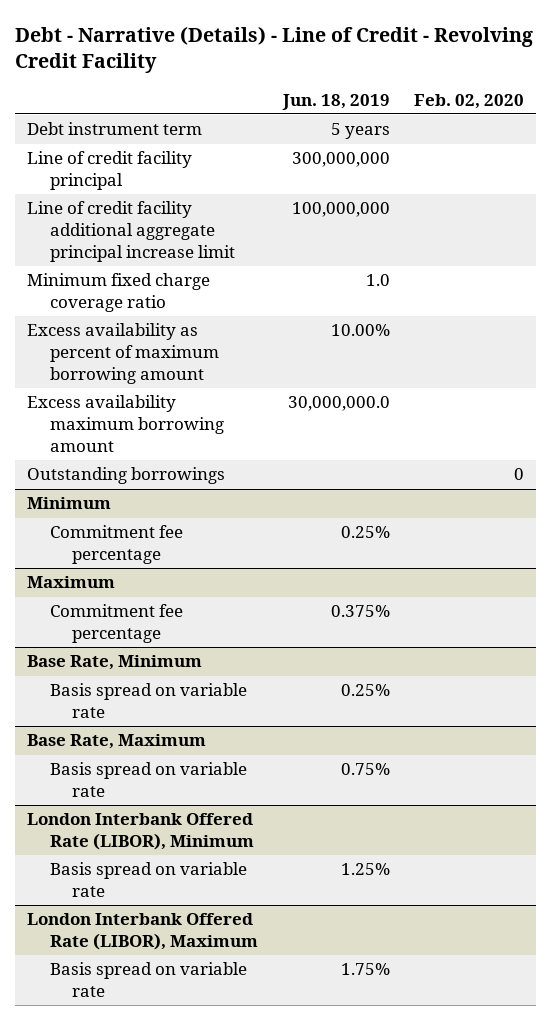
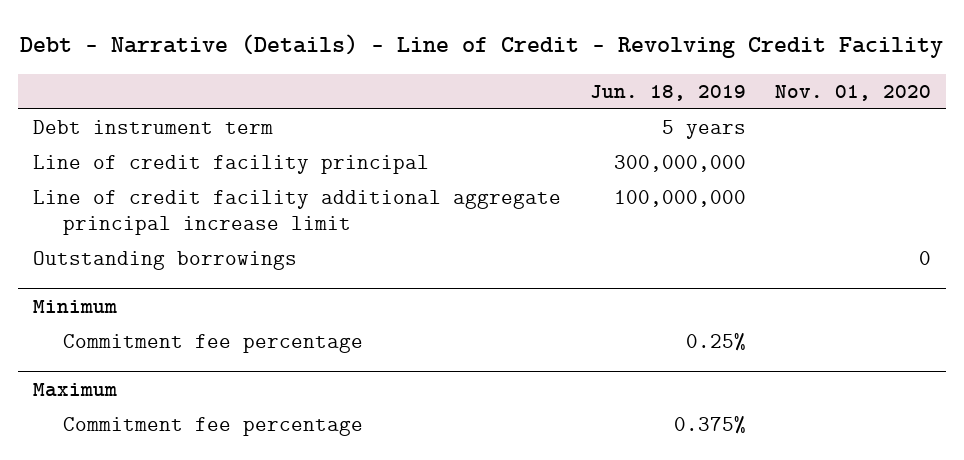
[414,93,525,109] Feb. 02, 2020 -> none
none -> [775,85,932,102] Nov. 01, 2020
[27,273,211,313] Minimum fixed charge coverage ratio -> none
[27,323,219,384] Excess availability as percent of maximum borrowing amount -> none
[27,395,224,452] Excess availability maximum borrowing amount -> none
[27,655,203,671] Base Rate, Minimum -> none
[49,683,247,719] Basis spread on variable rate -> none
[27,734,207,750] Base Rate, Maximum -> none
[49,762,247,798] Basis spread on variable rate -> none
[27,813,254,851] London Interbank Offered Rate (LIBOR), Minimum -> none
[49,862,247,898] Basis spread on variable rate -> none
[27,913,258,951] London Interbank Offered Rate (LIBOR), Maximum -> none
[49,962,247,998] Basis spread on variable rate -> none

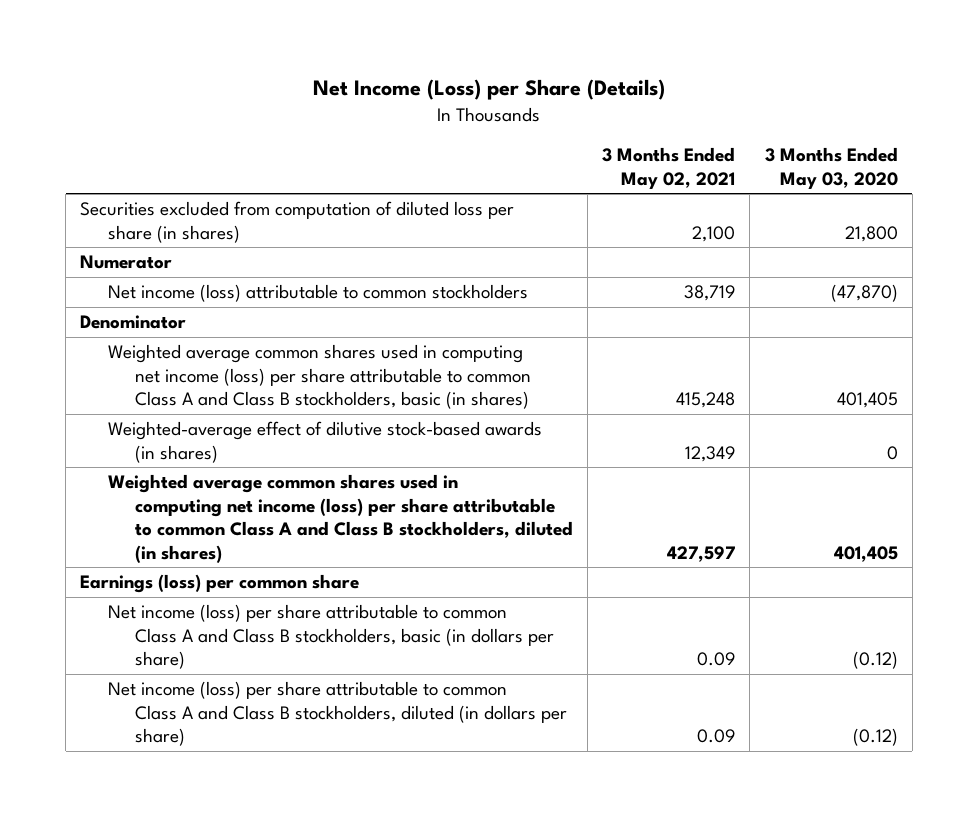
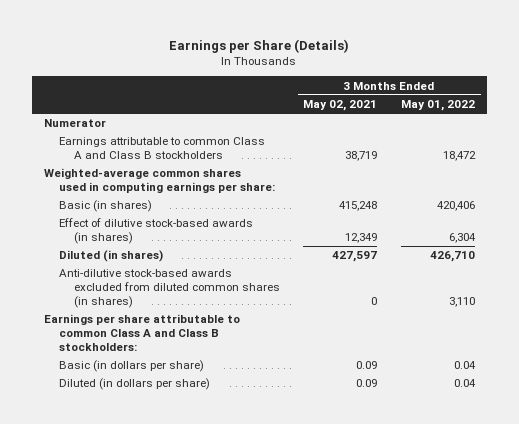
[312,79,665,101] Net Income (Loss) per Share (Details) -> [169,38,350,53] Earnings per Share (Details)
[764,147,898,189] 3 Months Ended May 03, 2020 -> none
none -> [400,100,475,112] May 01, 2022
[80,201,515,243] Securities excluded from computation of diluted loss per share (in shares) -> none
[80,315,187,330] Denominator -> none
[107,284,528,303] Net income (loss) attributable to common stockholders -> [58,137,265,159] Earnings attributable to common Class A and Class B stockholders
none -> [44,168,275,193] Weighted-average common shares used in computing earnings per share:
[107,344,531,410] Weighted average common shares used in computing net income (loss) per share attributable to common Class A and Class B stockholders, basic (in shares) -> [58,200,152,213] Basic (in shares)
[107,421,542,463] Weighted-average effect of dilutive stock-based awards (in shares) -> [58,218,253,244] Effect of dilutive stock-based awards (in shares)
[107,474,573,563] Weighted average common shares used in computing net income (loss) per share attributable to common Class A and Class B stockholders, diluted (in shares) -> [58,250,163,263] Diluted (in shares)
none -> [58,269,280,308] Anti-dilutive stock-based awards excluded from diluted common shares (in shares)
[80,574,360,594] Earnings (loss) per common share -> [44,314,241,351] Earnings per share attributable to common Class A and Class B stockholders:
[107,604,554,670] Net income (loss) per share attributable to common Class A and Class B stockholders, basic (in dollars per share) -> [58,360,204,373] Basic (in dollars per share)
[107,681,567,747] Net income (loss) per share attributable to common Class A and Class B stockholders, diluted (in dollars per share) -> [58,378,210,391] Diluted (in dollars per share)

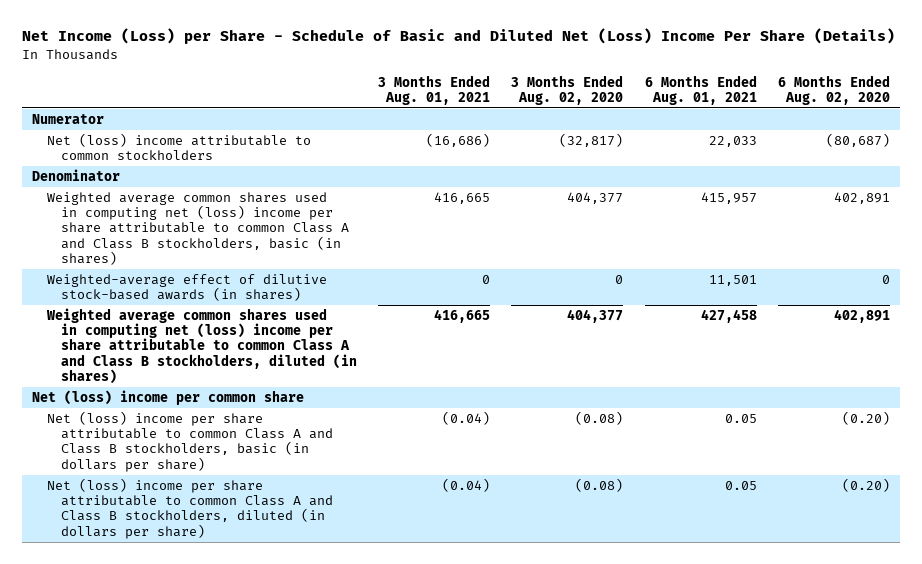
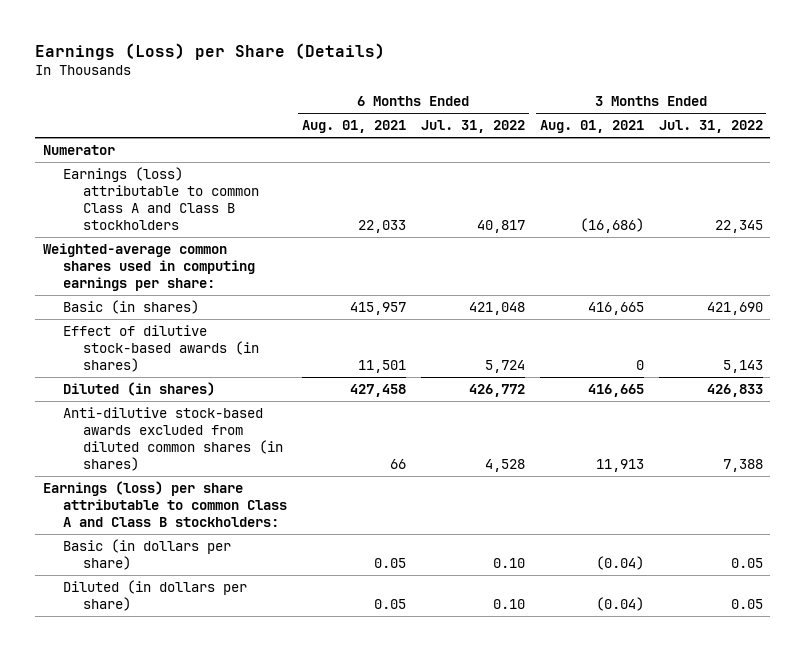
[21,28,895,45] Net Income (Loss) per Share - Schedule of Basic and Diluted Net (Loss) Income Per Share (Details) -> [35,42,386,60] Earnings (Loss) per Share (Details)
[511,74,624,105] 3 Months Ended Aug. 02, 2020 -> none
[777,74,890,105] 6 Months Ended Aug. 02, 2020 -> none
none -> [420,120,525,134] Jul. 31, 2022
none -> [658,120,763,134] Jul. 31, 2022
[32,169,121,182] Denominator -> none
[46,133,311,161] Net (loss) income attributable to common stockholders -> [63,167,260,230] Earnings (loss) attributable to common Class A and Class B stockholders
none -> [42,243,256,292] Weighted-average common shares used in computing earnings per share:
[46,192,350,265] Weighted average common shares used in computing net (loss) income per share attributable to common Class A and Class B stockholders, basic (in shares) -> [63,300,200,315] Basic (in shares)
[46,274,327,302] Weighted-average effect of dilutive stock-based awards (in shares) -> [63,325,260,373] Effect of dilutive stock-based awards (in shares)
[45,308,358,384] Weighted average common shares used in computing net (loss) income per share attributable to common Class A and Class B stockholders, diluted (in shares) -> [63,382,216,397] Diluted (in shares)
none -> [63,407,284,471] Anti-dilutive stock-based awards excluded from diluted common shares (in shares)
[32,390,305,406] Net (loss) income per common share -> [42,481,288,528] Earnings (loss) per share attributable to common Class A and Class B stockholders:
[46,411,334,472] Net (loss) income per share attributable to common Class A and Class B stockholders, basic (in dollars per share) -> [63,539,232,571] Basic (in dollars per share)
[46,478,334,539] Net (loss) income per share attributable to common Class A and Class B stockholders, diluted (in dollars per share) -> [63,580,248,612] Diluted (in dollars per share)

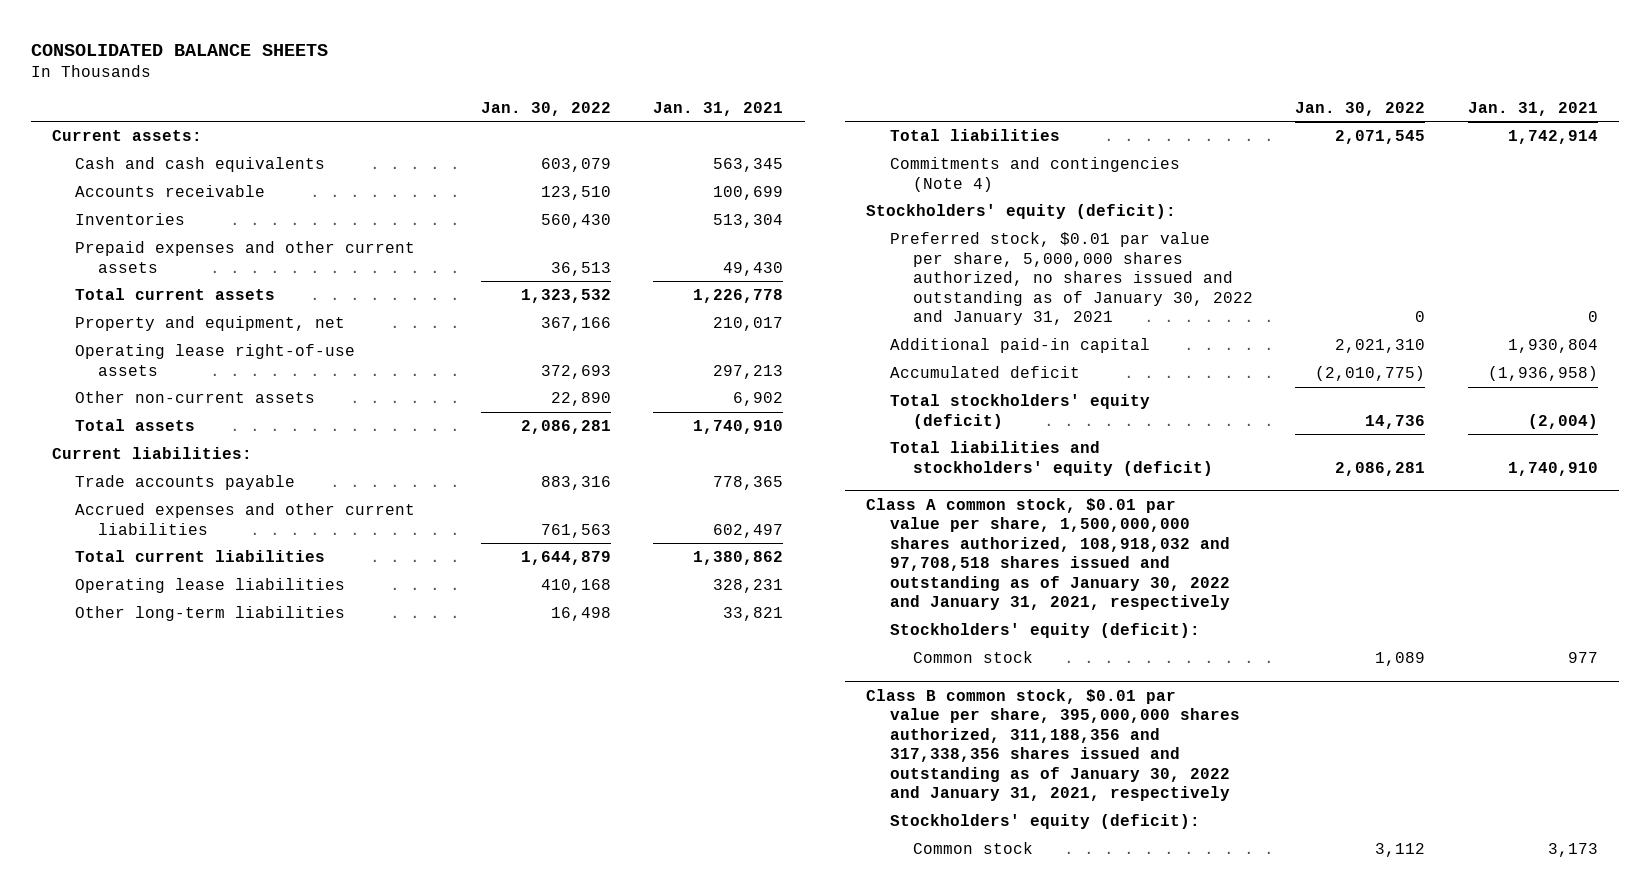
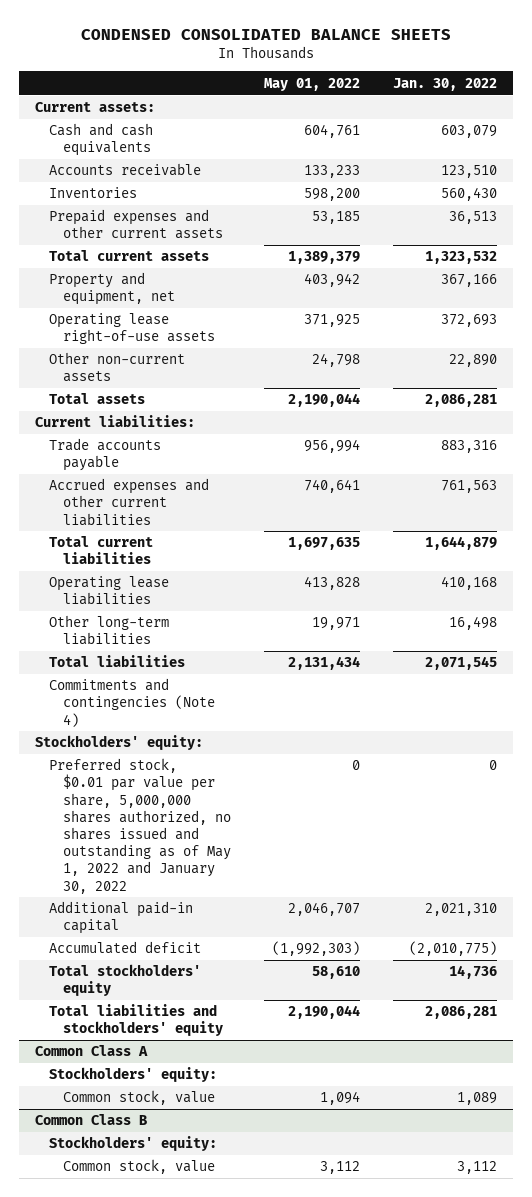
[30,43,328,56] CONSOLIDATED BALANCE SHEETS -> [80,28,451,40] CONDENSED CONSOLIDATED BALANCE SHEETS
[653,101,784,116] Jan. 31, 2021 -> none
none -> [264,77,361,91] May 01, 2022
[866,204,1177,220] Stockholders' equity (deficit): -> [35,735,204,751] Stockholders' equity:
[889,232,1253,326] Preferred stock, $0.01 par value per share, 5,000,000 shares authorized, no shares issued and outstanding as of January 30, 2022 and January 31, 2021 -> [49,758,232,894] Preferred stock, $0.01 par value per share, 5,000,000 shares authorized, no shares issued and outstanding as of May 1, 2022 and January 30, 2022
[889,394,1150,429] Total stockholders' equity (deficit) -> [49,964,202,997] Total stockholders' equity
[889,441,1213,476] Total liabilities and stockholders' equity (deficit) -> [49,1004,224,1037] Total liabilities and stockholders' equity
[866,497,1230,611] Class A common stock, $0.01 par value per share, 1,500,000,000 shares authorized, 108,918,032 and 97,708,518 shares issued and outstanding as of January 30, 2022 and January 31, 2021, respectively -> [35,1045,149,1057] Common Class A
[889,623,1200,639] Stockholders' equity (deficit): -> [49,1067,218,1083] Stockholders' equity:
[912,651,1033,664] Common stock -> [63,1090,216,1106] Common stock, value
[866,688,1240,802] Class B common stock, $0.01 par value per share, 395,000,000 shares authorized, 311,188,356 and 317,338,356 shares issued and outstanding as of January 30, 2022 and January 31, 2021, respectively -> [35,1114,148,1126] Common Class B
[889,814,1200,830] Stockholders' equity (deficit): -> [49,1136,218,1152] Stockholders' equity:
[912,842,1033,855] Common stock -> [63,1159,216,1175] Common stock, value

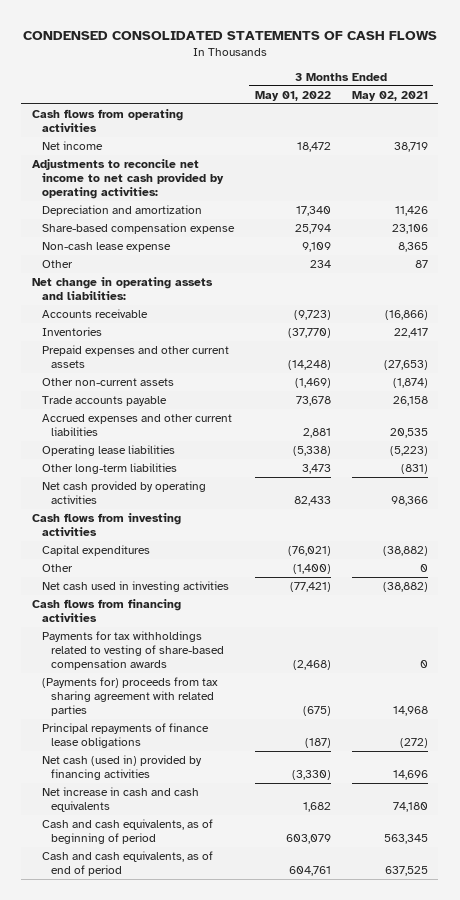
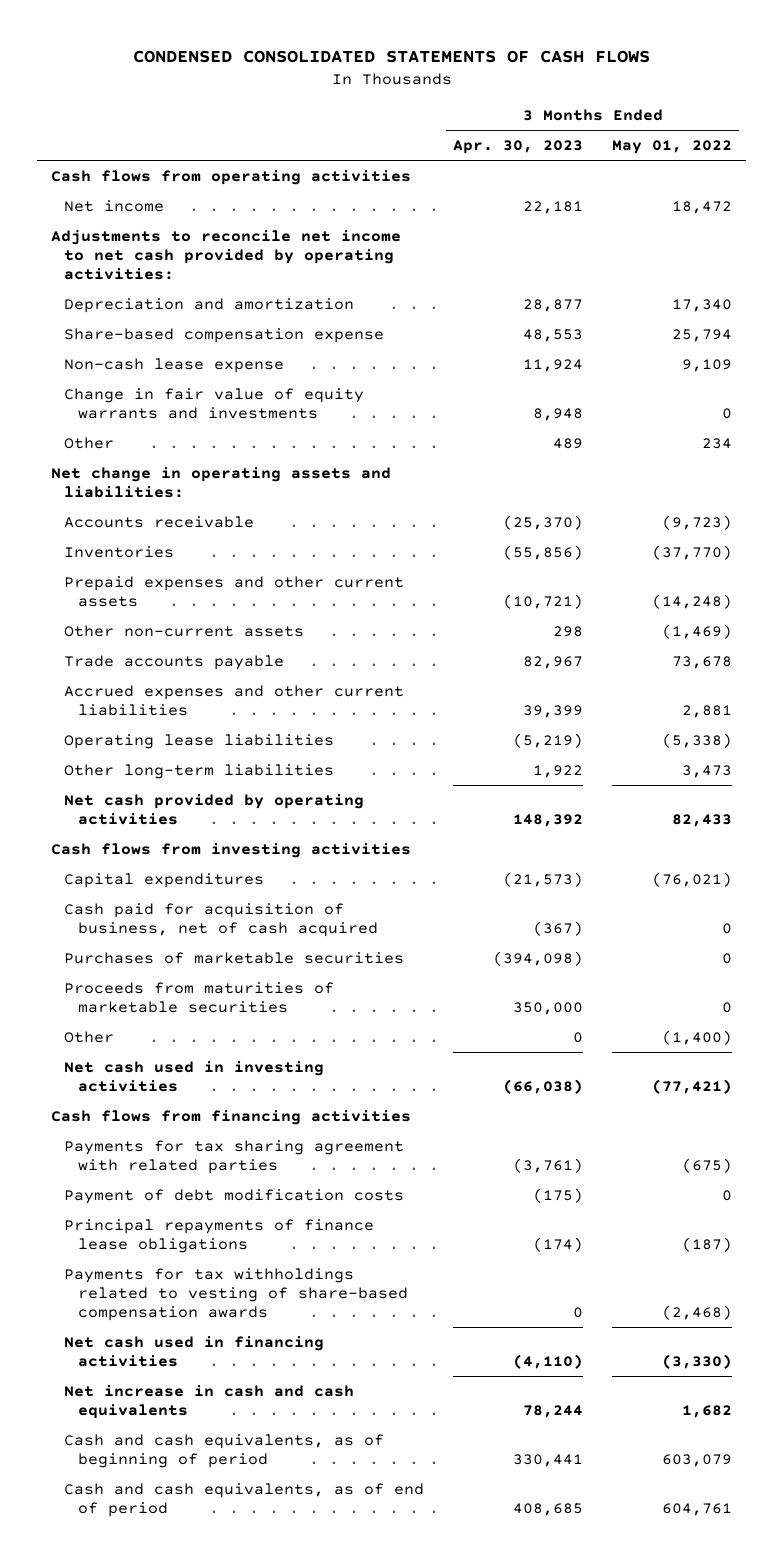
[351,90,428,101] May 02, 2021 -> none
none -> [453,140,584,155] Apr. 30, 2023
none -> [64,387,365,419] Change in fair value of equity warrants and investments
none -> [64,902,378,937] Cash paid for acquisition of business, net of cash acquired
none -> [64,951,405,964] Purchases of marketable securities
none -> [64,981,335,1013] Proceeds from maturities of marketable securities
[41,677,218,716] (Payments for) proceeds from tax sharing agreement with related parties -> [64,1139,405,1174] Payments for tax sharing agreement with related parties
none -> [64,1188,405,1204] Payment of debt modification costs
[41,631,225,670] Payments for tax withholdings related to vesting of share-based compensation awards -> [64,1267,408,1322] Payments for tax withholdings related to vesting of share-based compensation awards
[41,755,202,780] Net cash (used in) provided by financing activities -> [64,1335,325,1367] Net cash used in financing activities

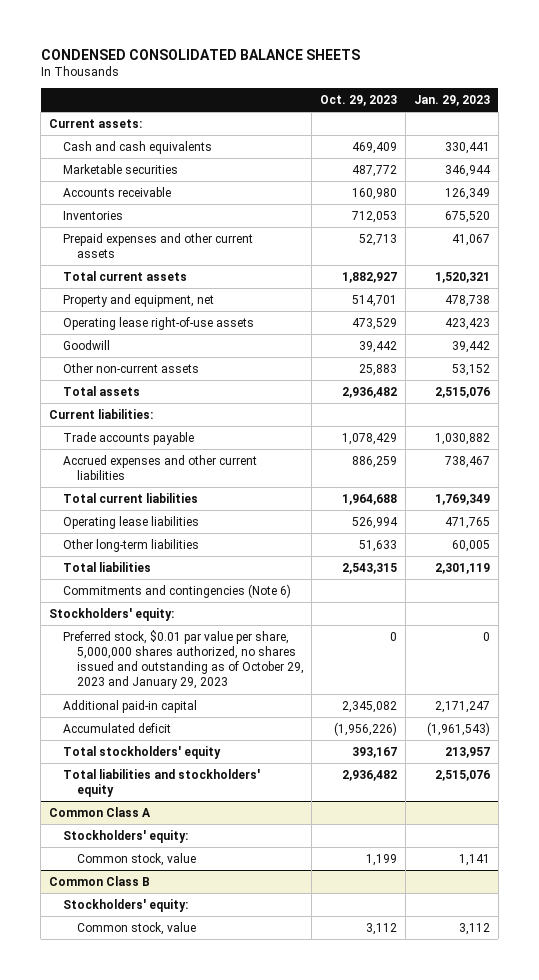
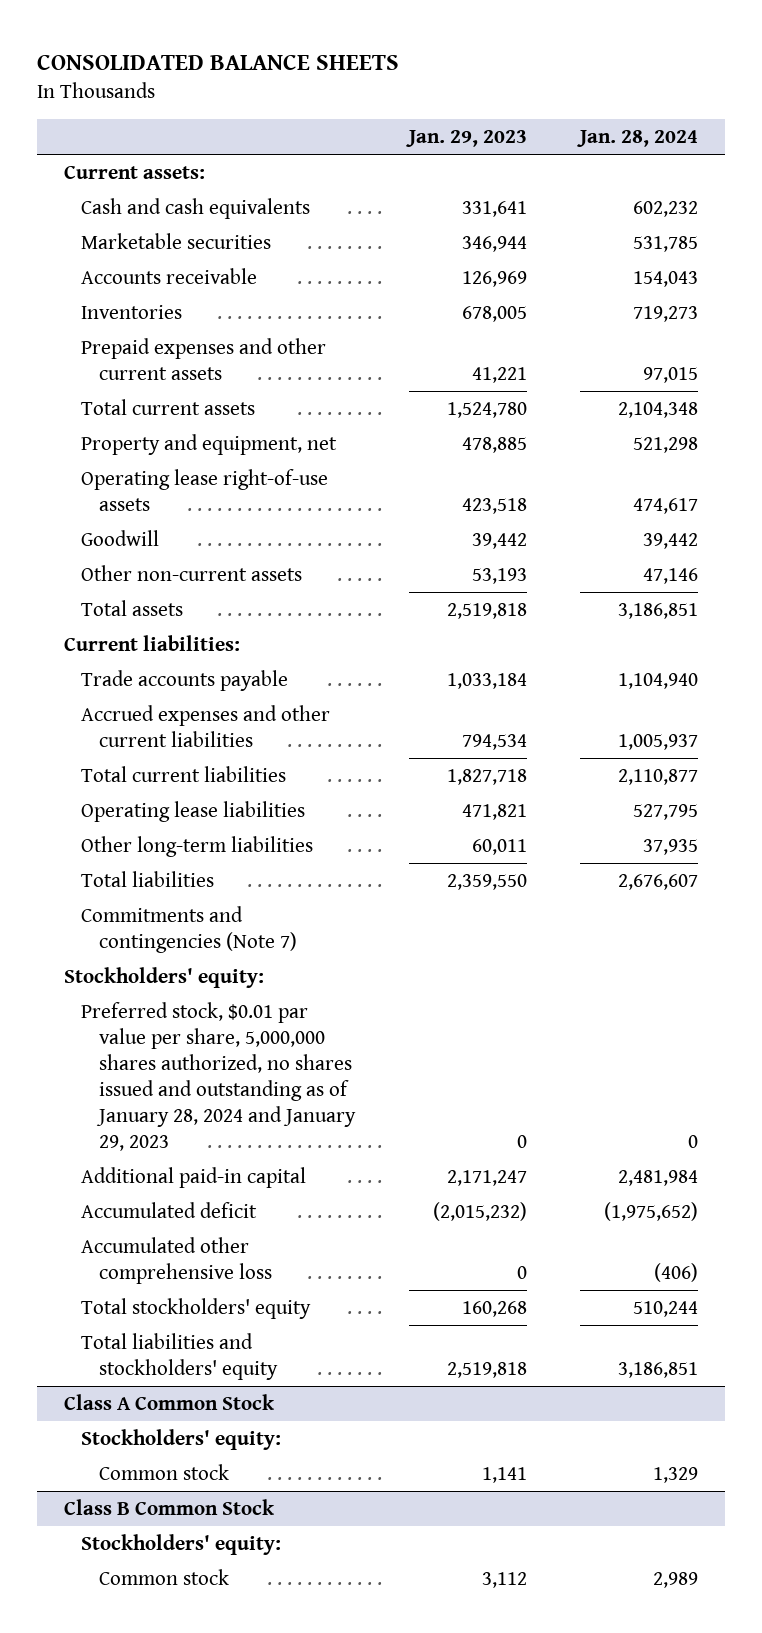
[40,48,360,60] CONDENSED CONSOLIDATED BALANCE SHEETS -> [36,54,399,70] CONSOLIDATED BALANCE SHEETS
[320,94,398,106] Oct. 29, 2023 -> none
none -> [577,129,699,147] Jan. 28, 2024
[445,141,491,154] 330,441 -> [461,201,527,218] 331,641
[445,187,491,200] 126,349 -> [461,271,527,288] 126,969
[445,210,491,223] 675,520 -> [461,306,527,323] 678,005
[452,233,491,246] 41,067 -> [471,366,527,383] 41,221
[435,271,491,283] 1,520,321 -> [446,402,527,419] 1,524,780
[445,294,491,307] 478,738 -> [461,437,527,454] 478,885
[445,317,491,330] 423,423 -> [461,497,527,514] 423,518
[452,363,491,376] 53,152 -> [471,568,527,585] 53,193
[435,386,491,398] 2,515,076 -> [446,603,527,620] 2,519,818
[435,432,491,445] 1,030,882 -> [446,673,527,690] 1,033,184
[445,455,491,468] 738,467 -> [461,733,527,750] 794,534
[435,493,491,505] 1,769,349 -> [446,769,527,786] 1,827,718
[445,516,491,529] 471,765 -> [461,804,527,821] 471,821
[452,539,491,552] 60,005 -> [471,839,527,856] 60,011
[435,562,491,574] 2,301,119 -> [446,874,527,891] 2,359,550
[62,583,291,598] Commitments and contingencies (Note 6) -> [81,906,297,953] Commitments and contingencies (Note 7)
[62,629,304,690] Preferred stock, $0.01 par value per share, 5,000,000 shares authorized, no shares issued and outstanding as of October 29, 2023 and January 29, 2023 -> [81,1002,356,1151] Preferred stock, $0.01 par value per share, 5,000,000 shares authorized, no shares issued and outstanding as of January 28, 2024 and January 29, 2023
[427,721,491,736] (1,961,543) -> [432,1202,527,1222] (2,015,232)
none -> [81,1237,272,1284] Accumulated other comprehensive loss
[445,746,491,758] 213,957 -> [461,1301,527,1318] 160,268
[435,769,491,781] 2,515,076 -> [446,1361,527,1378] 2,519,818
[49,806,152,817] Common Class A -> [63,1394,275,1411] Class A Common Stock
[76,852,196,866] Common stock, value -> [98,1464,229,1481] Common stock
[49,875,151,886] Common Class B -> [63,1499,275,1516] Class B Common Stock
[76,921,196,935] Common stock, value -> [98,1569,229,1586] Common stock

